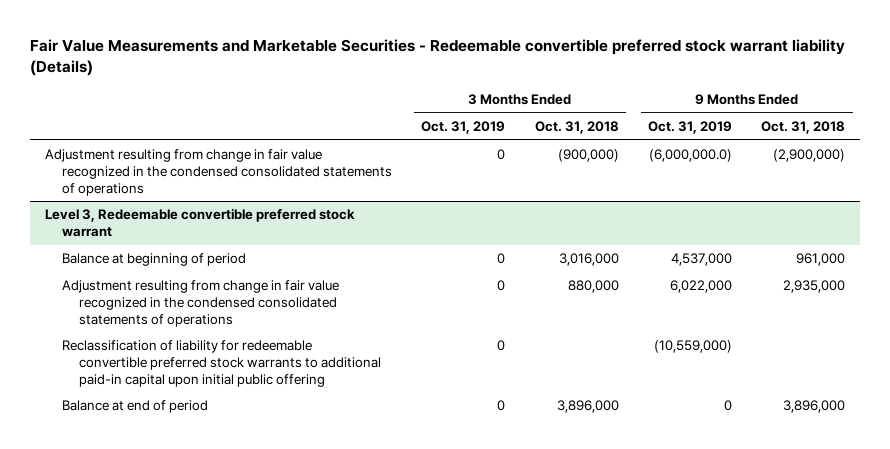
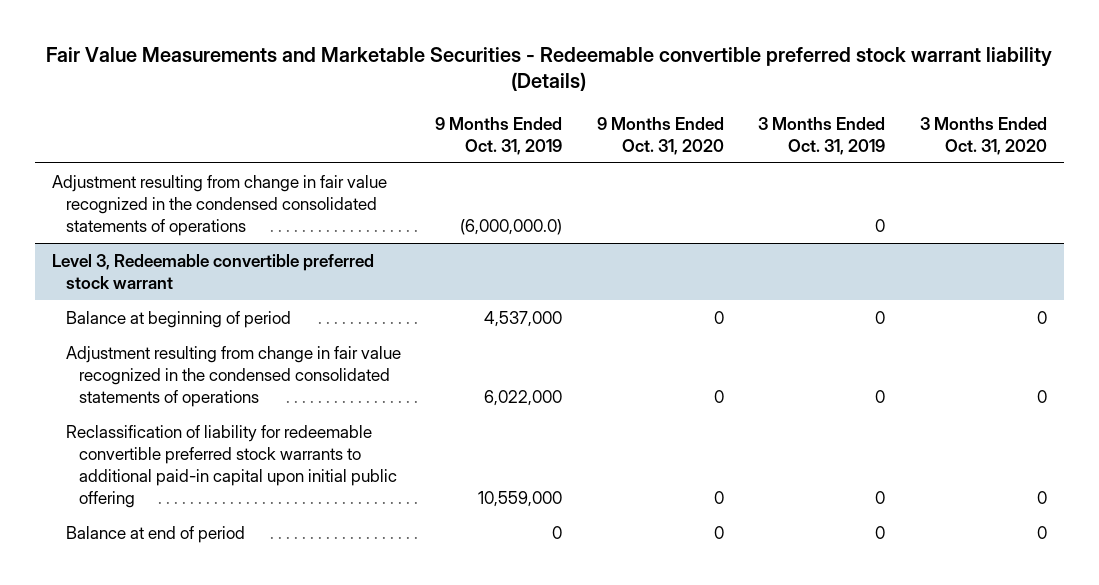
[534,121,619,135] Oct. 31, 2018 -> none
[761,121,846,135] Oct. 31, 2018 -> none
none -> [596,116,724,155] 9 Months Ended Oct. 31, 2020
none -> [919,116,1047,155] 3 Months Ended Oct. 31, 2020
[653,340,732,354] (10,559,000) -> [478,490,563,507] 10,559,000

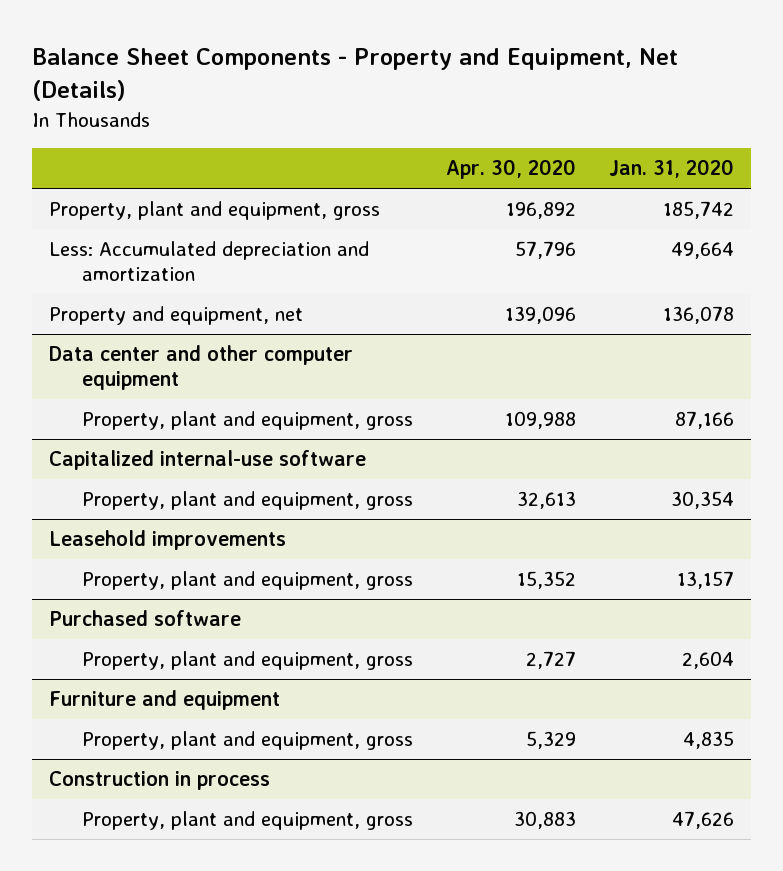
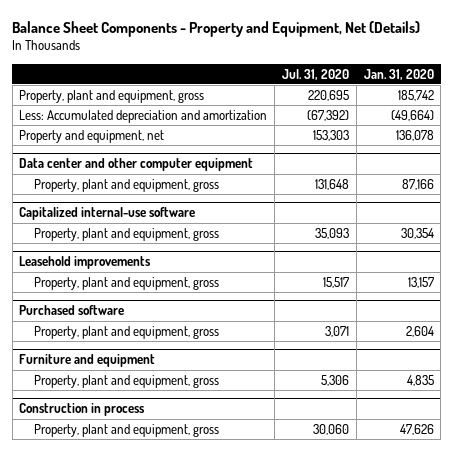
[446,159,577,180] Apr. 30, 2020 -> none
none -> [282,68,350,80] Jul. 31, 2020
[671,242,735,260] 49,664 -> [390,109,434,121] (49,664)

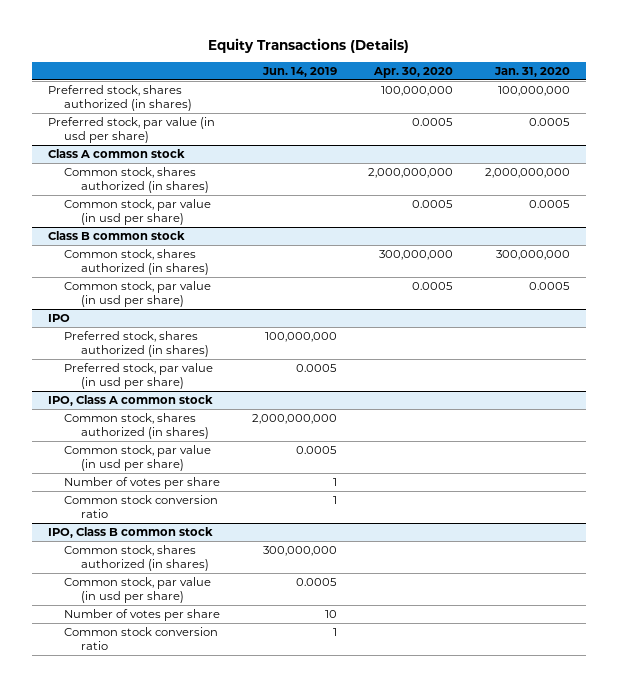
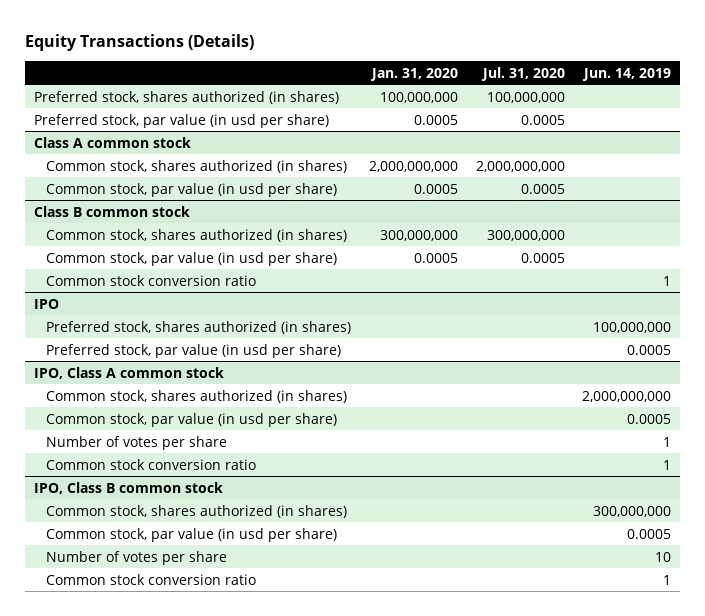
[373,66,454,78] Apr. 30, 2020 -> none
none -> [480,66,565,81] Jul. 31, 2020
none -> [46,274,257,286] Common stock conversion ratio

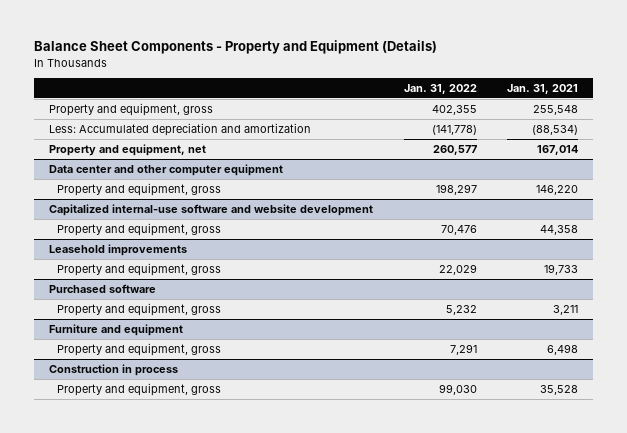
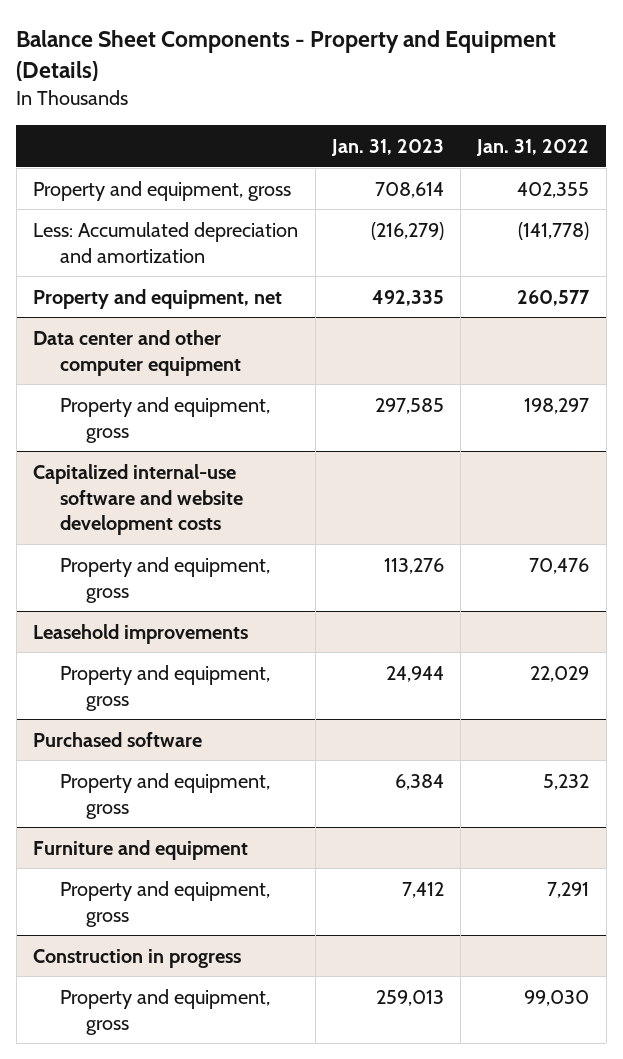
[507,83,579,94] Jan. 31, 2021 -> none
none -> [330,138,444,156] Jan. 31, 2023
[49,203,374,216] Capitalized internal-use software and website development -> [33,463,243,536] Capitalized internal-use software and website development costs
[49,363,179,376] Construction in process -> [33,948,242,968] Construction in progress

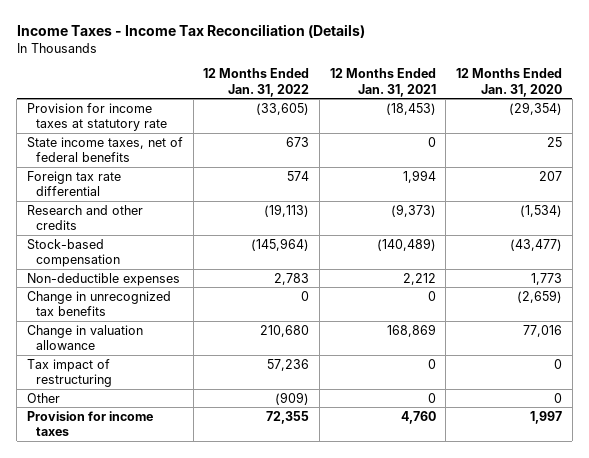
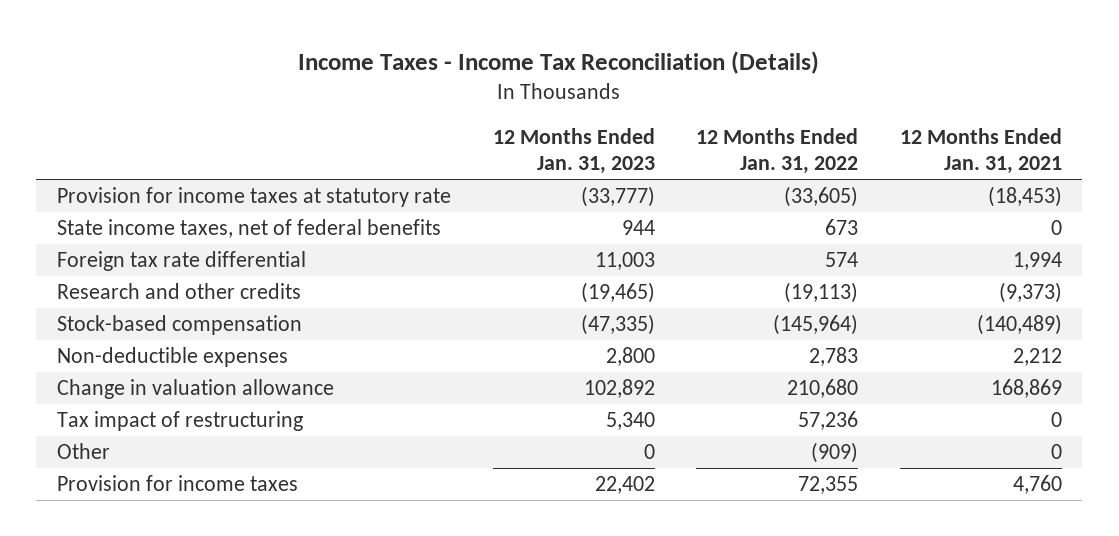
[455,68,562,97] 12 Months Ended Jan. 31, 2020 -> none
none -> [492,128,655,175] 12 Months Ended Jan. 31, 2023
[27,290,172,316] Change in unrecognized tax benefits -> none

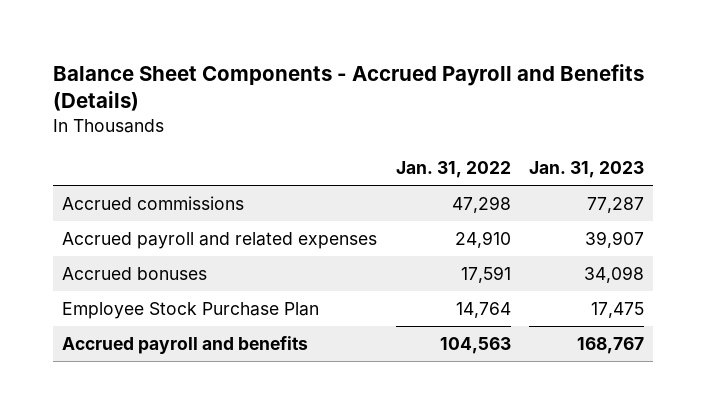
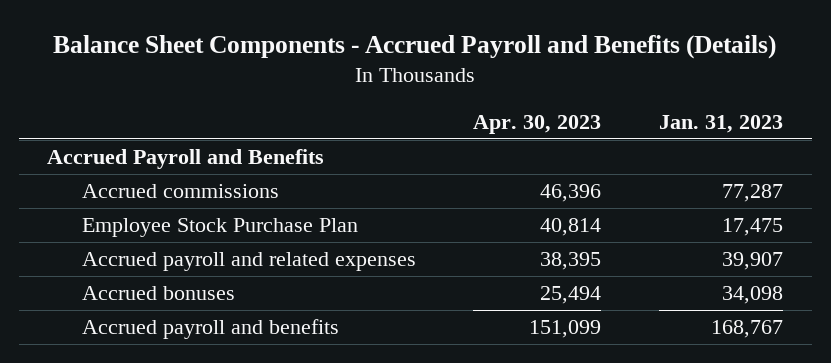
[395,160,511,178] Jan. 31, 2022 -> none
none -> [473,114,602,134] Apr. 30, 2023
none -> [47,149,325,170] Accrued Payroll and Benefits
[62,302,320,320] Employee Stock Purchase Plan -> [81,218,358,238] Employee Stock Purchase Plan

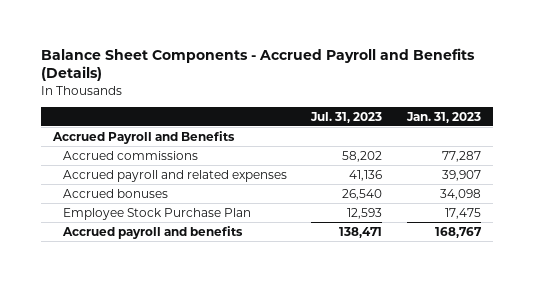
[473,114,602,134] Apr. 30, 2023 -> none
none -> [310,111,383,123] Jul. 31, 2023
[81,218,358,238] Employee Stock Purchase Plan -> [63,207,252,220] Employee Stock Purchase Plan

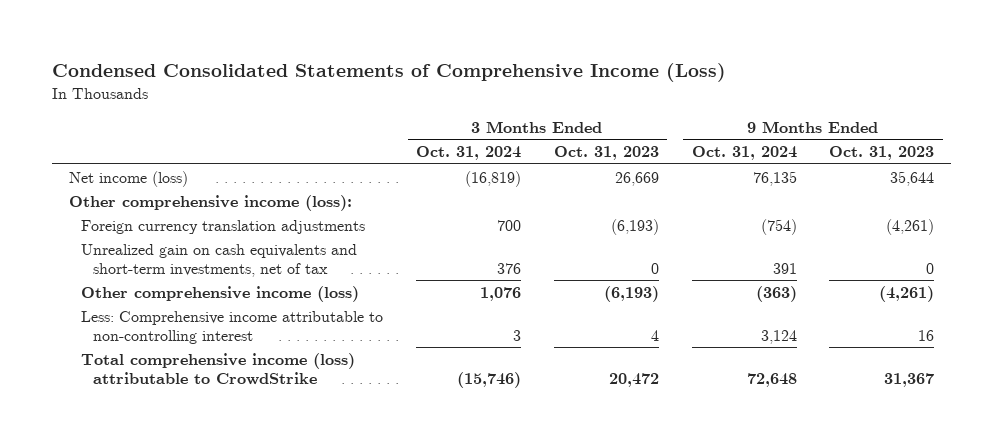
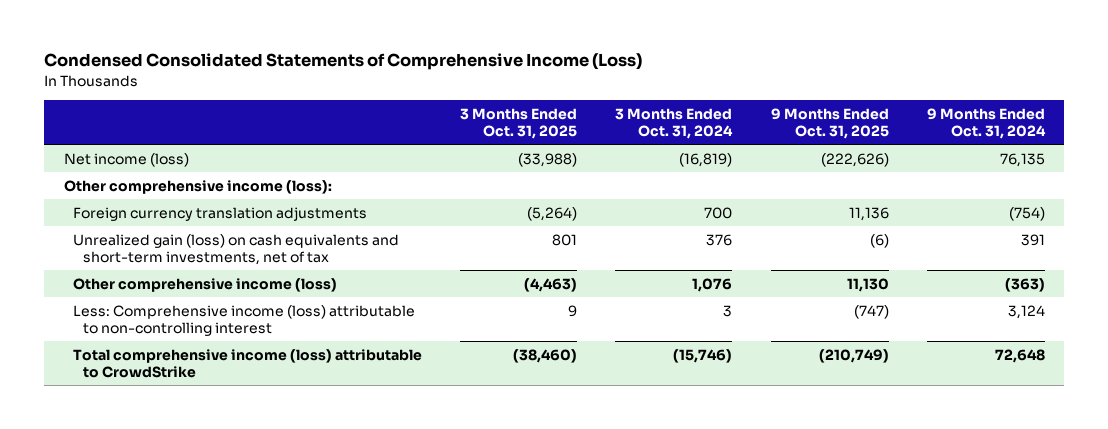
[553,146,659,161] Oct. 31, 2023 -> none
[829,146,935,161] Oct. 31, 2023 -> none
none -> [460,107,578,139] 3 Months Ended Oct. 31, 2025
none -> [770,107,889,139] 9 Months Ended Oct. 31, 2025
[80,243,357,277] Unrealized gain on cash equivalents and short-term investments, net of tax -> [73,233,400,265] Unrealized gain (loss) on cash equivalents and short-term investments, net of tax
[80,310,383,344] Less: Comprehensive income attributable to non-controlling interest -> [73,304,416,336] Less: Comprehensive income (loss) attributable to non-controlling interest

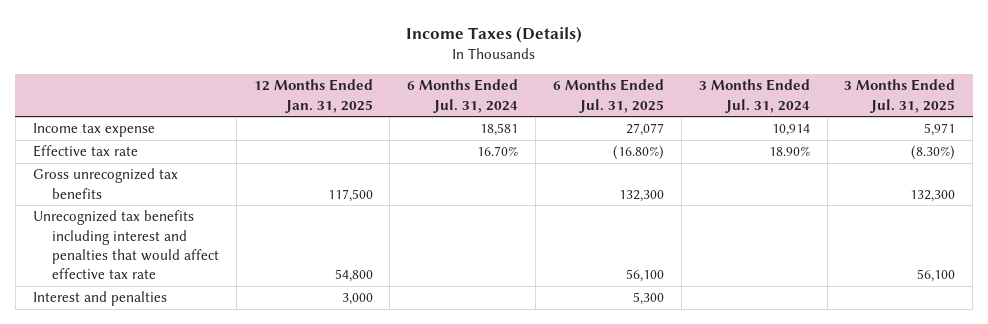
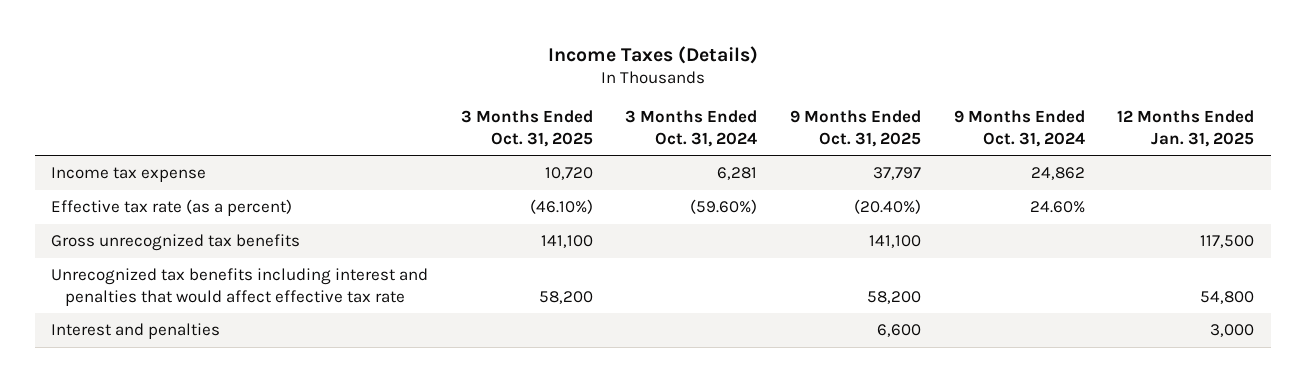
[407,79,519,113] 6 Months Ended Jul. 31, 2024 -> none
[553,79,665,113] 6 Months Ended Jul. 31, 2025 -> none
[698,79,810,113] 3 Months Ended Jul. 31, 2024 -> none
[844,79,956,113] 3 Months Ended Jul. 31, 2025 -> none
none -> [460,110,593,147] 3 Months Ended Oct. 31, 2025
none -> [625,110,758,147] 3 Months Ended Oct. 31, 2024
none -> [789,110,921,147] 9 Months Ended Oct. 31, 2025
none -> [953,110,1085,147] 9 Months Ended Oct. 31, 2024
[32,145,138,158] Effective tax rate -> [50,199,292,217] Effective tax rate (as a percent)

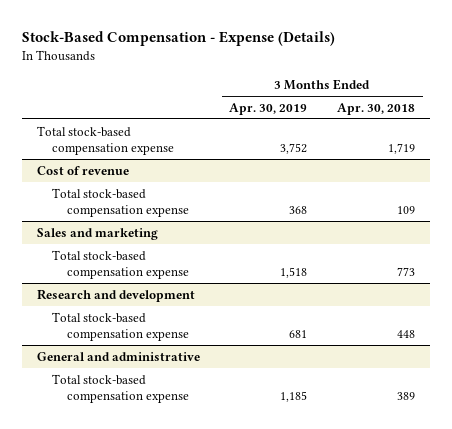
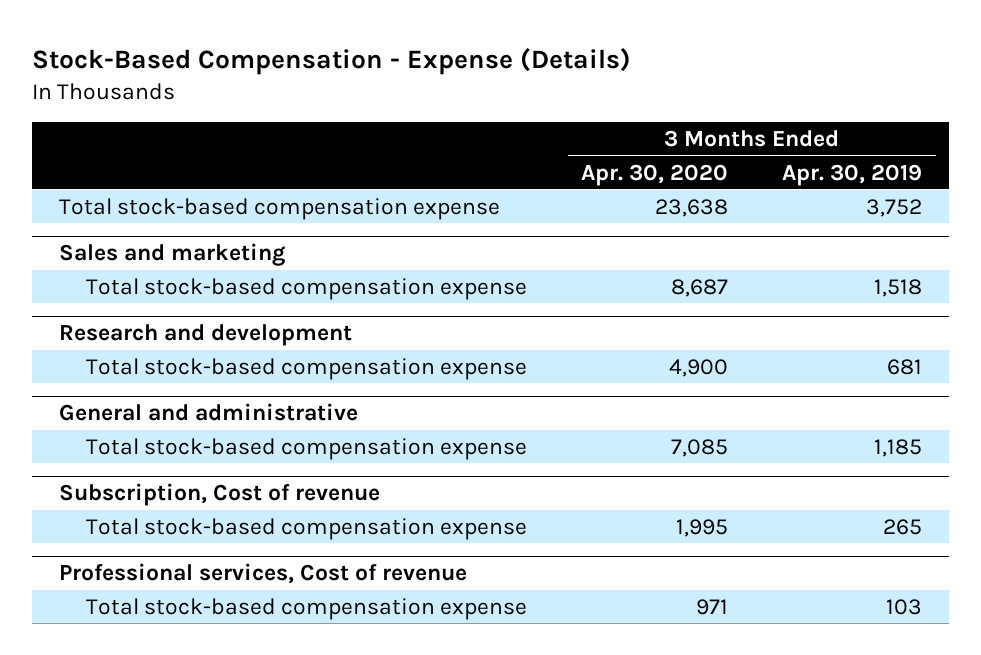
[337,102,416,115] Apr. 30, 2018 -> none
none -> [581,163,729,186] Apr. 30, 2020
[36,165,129,175] Cost of revenue -> none
[51,187,189,218] Total stock-based compensation expense -> none
none -> [58,483,380,507] Subscription, Cost of revenue
none -> [85,517,527,540] Total stock-based compensation expense
none -> [58,563,467,585] Professional services, Cost of revenue
none -> [85,597,527,620] Total stock-based compensation expense

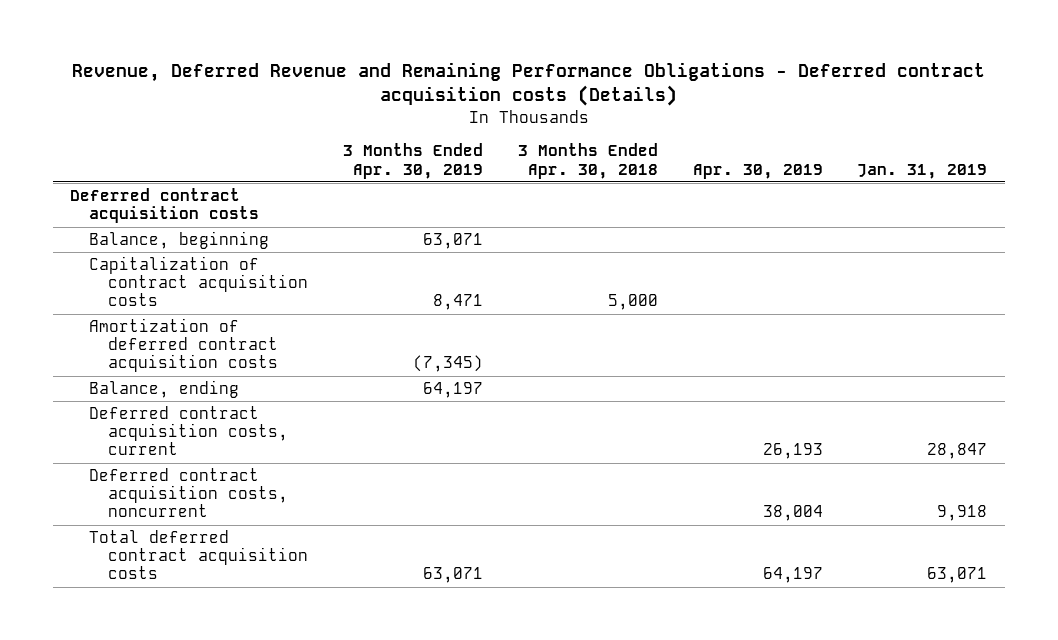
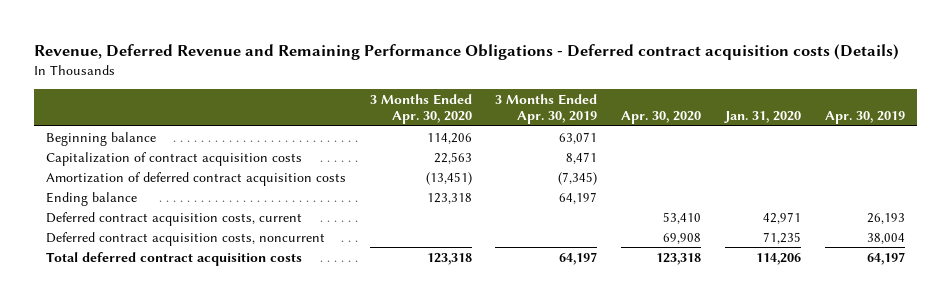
[517,143,658,179] 3 Months Ended Apr. 30, 2018 -> none
[857,163,988,179] Jan. 31, 2019 -> none
none -> [369,93,472,125] 3 Months Ended Apr. 30, 2020
none -> [621,111,702,125] Apr. 30, 2020
none -> [723,111,801,124] Jan. 31, 2020
[70,188,260,224] Deferred contract acquisition costs -> none
[89,231,270,250] Balance, beginning -> [45,131,156,146] Beginning balance
[89,380,240,399] Balance, ending -> [45,191,137,206] Ending balance
[423,567,484,584] 63,071 -> [559,251,598,265] 64,197

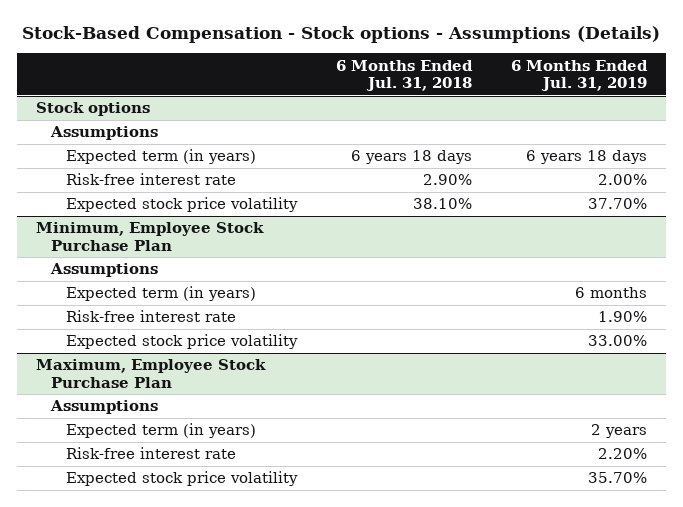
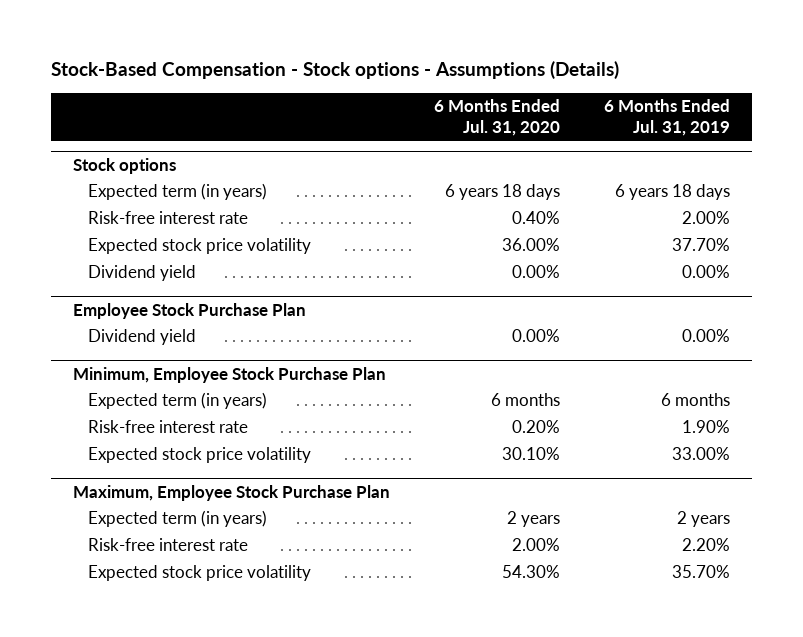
[336,59,474,91] 6 Months Ended Jul. 31, 2018 -> none
none -> [434,99,561,136] 6 Months Ended Jul. 31, 2020
[50,126,159,141] Assumptions -> none
none -> [87,265,196,282] Dividend yield
none -> [72,302,306,319] Employee Stock Purchase Plan
none -> [87,329,196,346] Dividend yield
[50,263,159,278] Assumptions -> none
[50,400,159,415] Assumptions -> none

